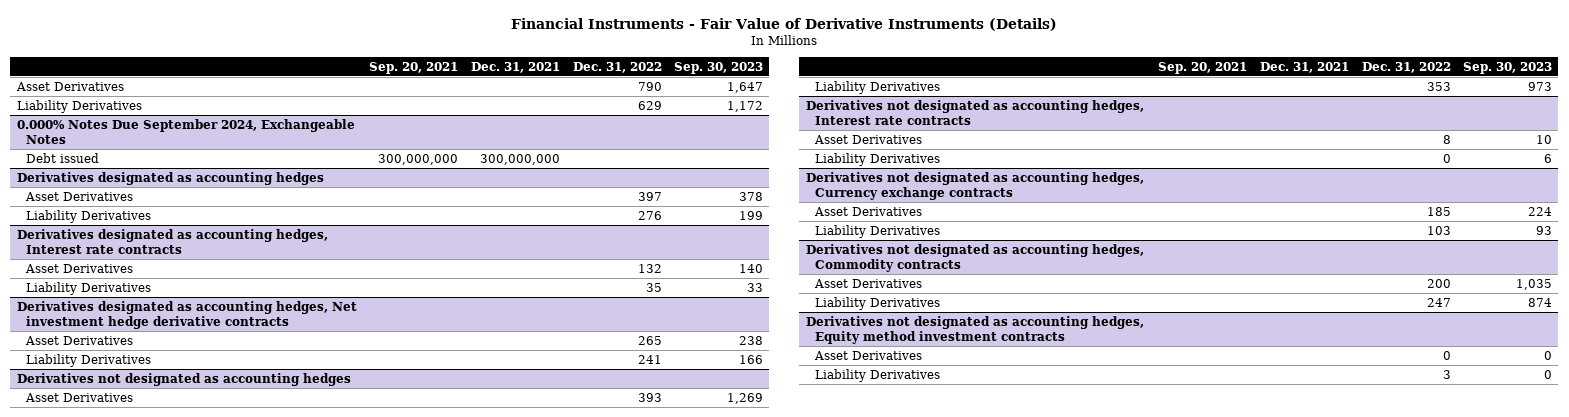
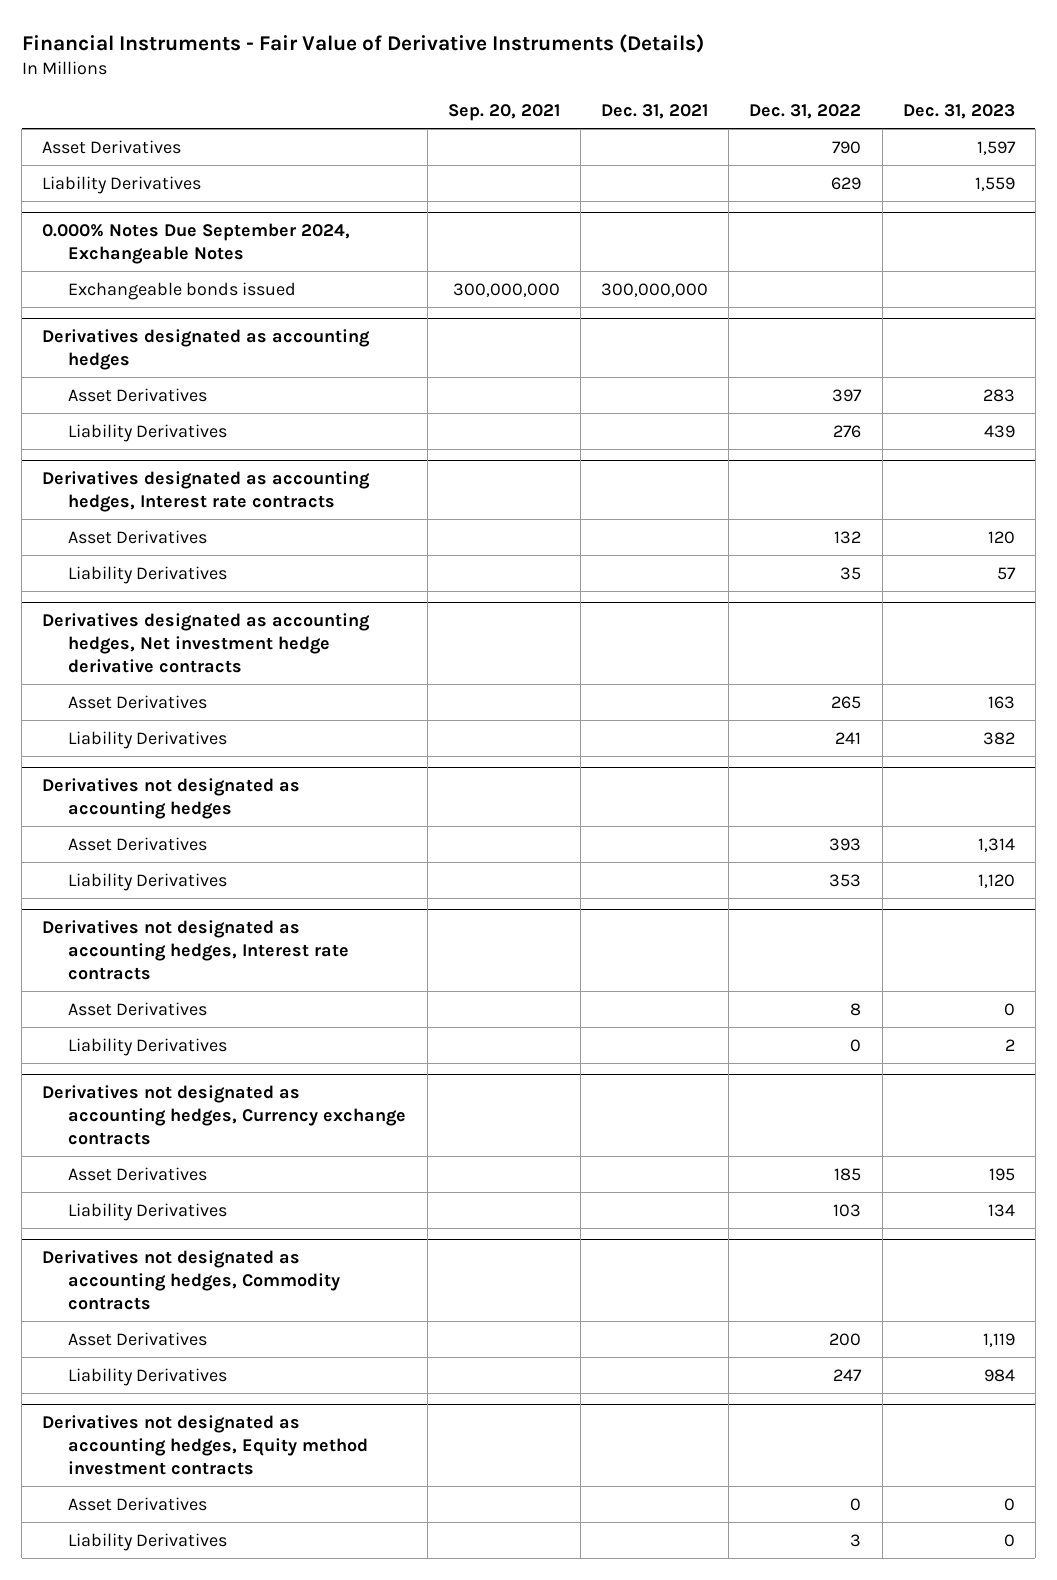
[674,61,764,74] Sep. 30, 2023 -> none
none -> [902,104,1015,120] Dec. 31, 2023
[26,152,100,163] Debt issued -> [68,281,297,300] Exchangeable bonds issued

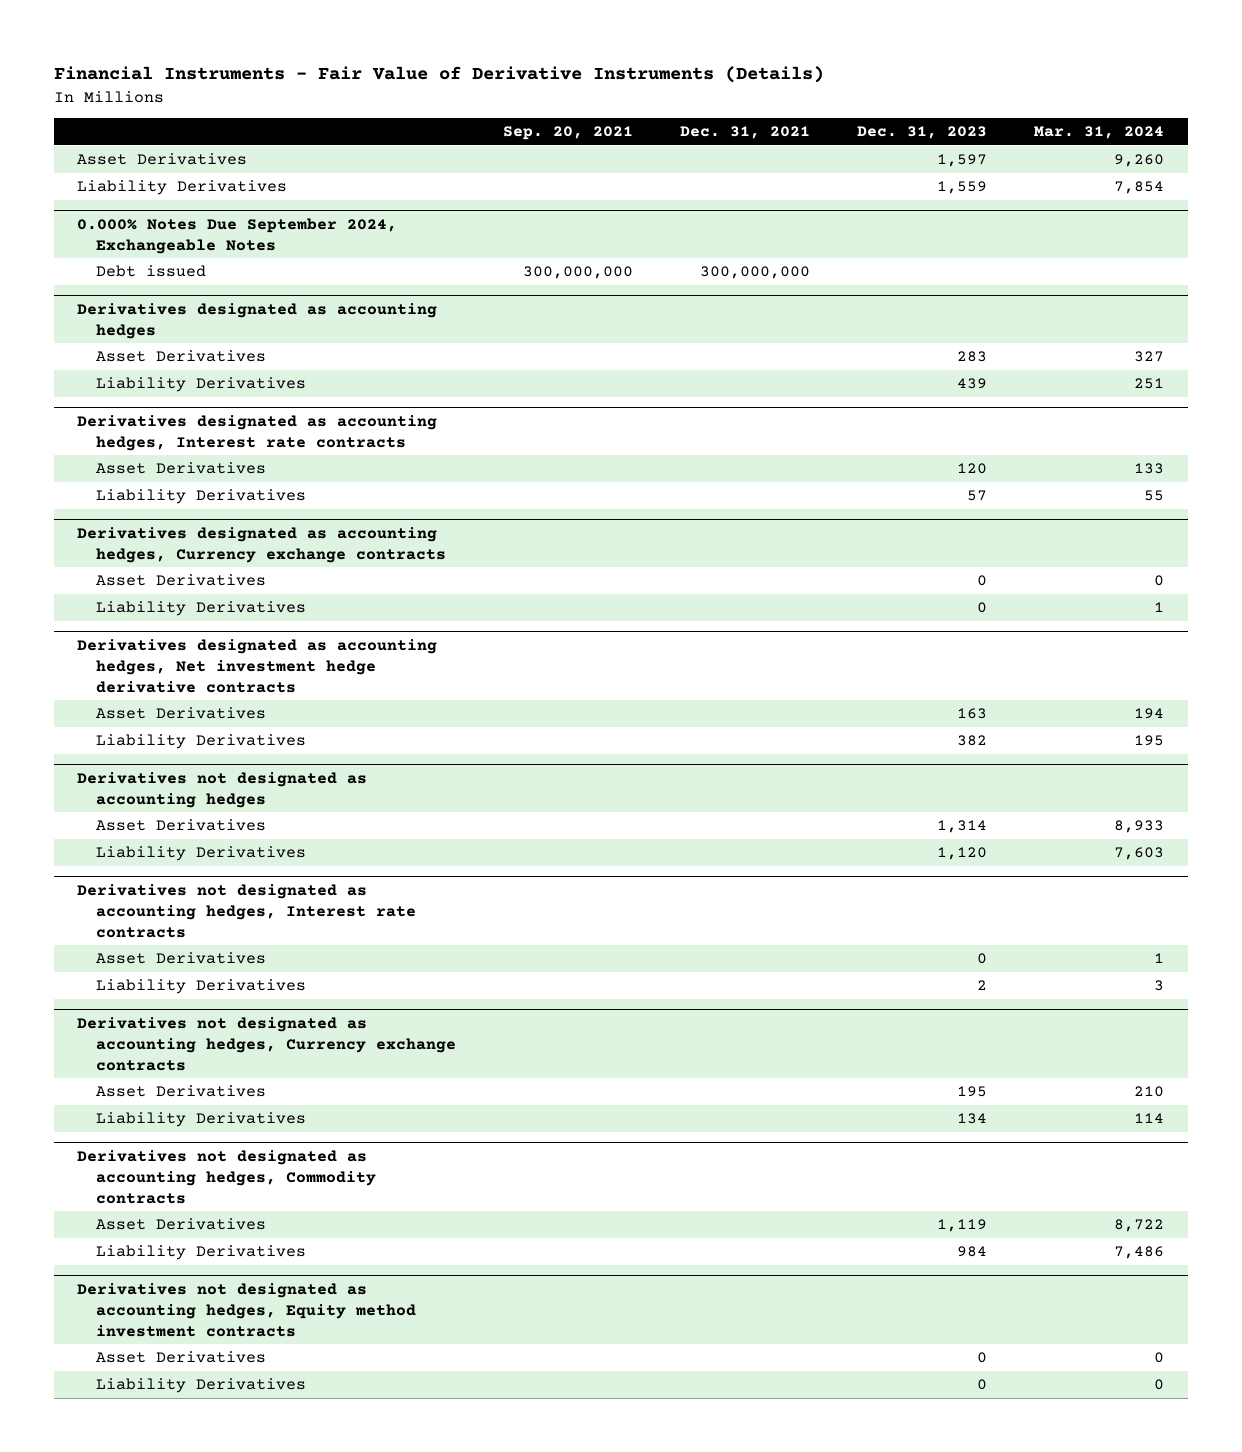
[749,104,862,120] Dec. 31, 2022 -> none
none -> [1034,126,1165,140] Mar. 31, 2024
[68,281,297,300] Exchangeable bonds issued -> [95,265,206,278] Debt issued
none -> [77,526,446,563] Derivatives designated as accounting hedges, Currency exchange contracts
none -> [95,574,266,587] Asset Derivatives
none -> [95,601,306,617] Liability Derivatives

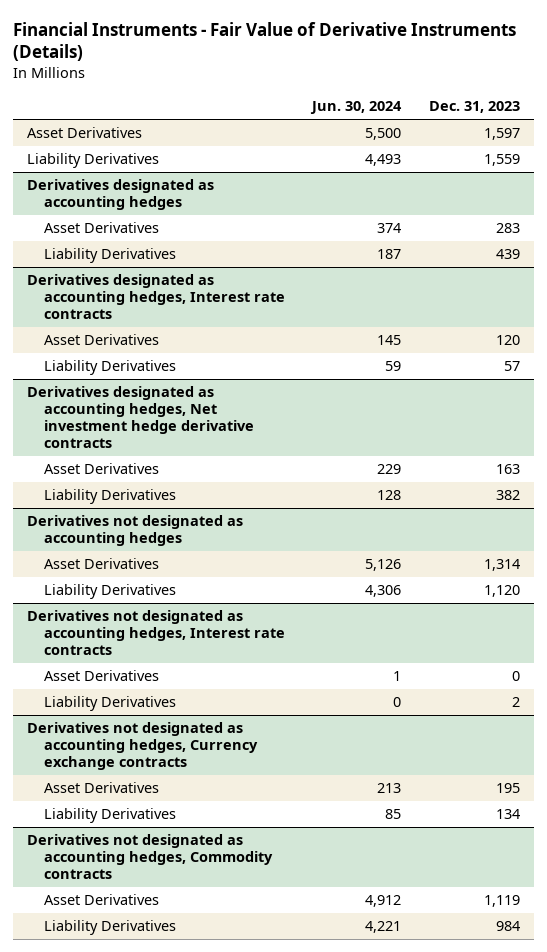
[502,126,633,141] Sep. 20, 2021 -> none
[679,126,810,140] Dec. 31, 2021 -> none
[1034,126,1165,140] Mar. 31, 2024 -> none
none -> [310,101,403,115] Jun. 30, 2024
[77,217,398,254] 0.000% Notes Due September 2024, Exchangeable Notes -> none
[95,265,206,278] Debt issued -> none
[77,526,446,563] Derivatives designated as accounting hedges, Currency exchange contracts -> none
[95,574,266,587] Asset Derivatives -> none
[95,601,306,617] Liability Derivatives -> none
[77,1282,416,1337] Derivatives not designated as accounting hedges, Equity method investment contracts -> none
[95,1351,266,1364] Asset Derivatives -> none
[95,1378,306,1394] Liability Derivatives -> none

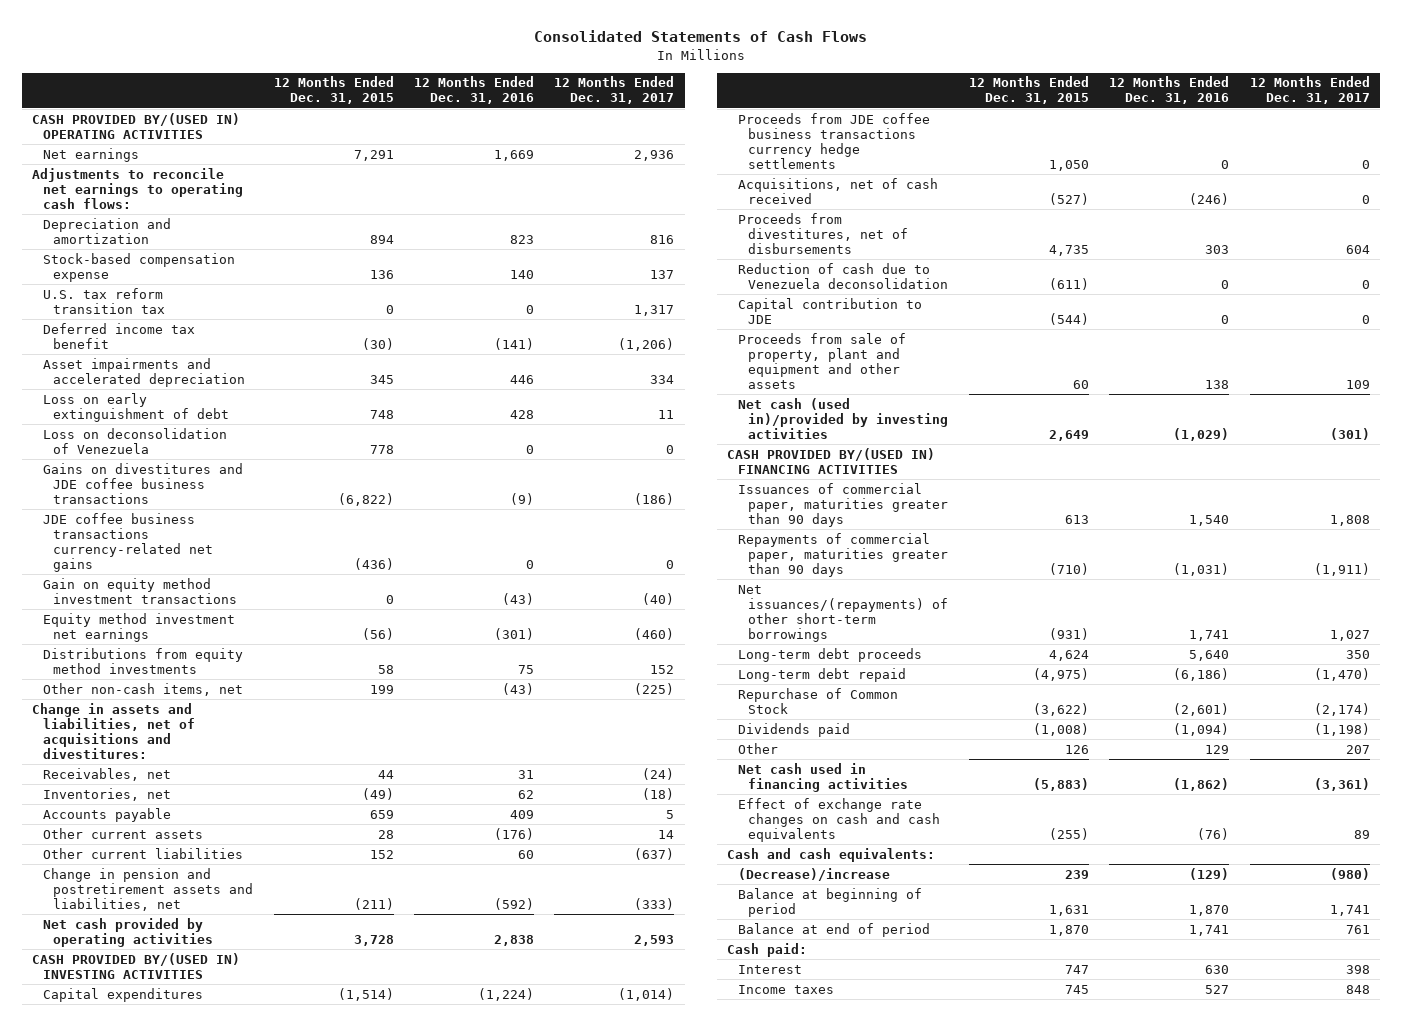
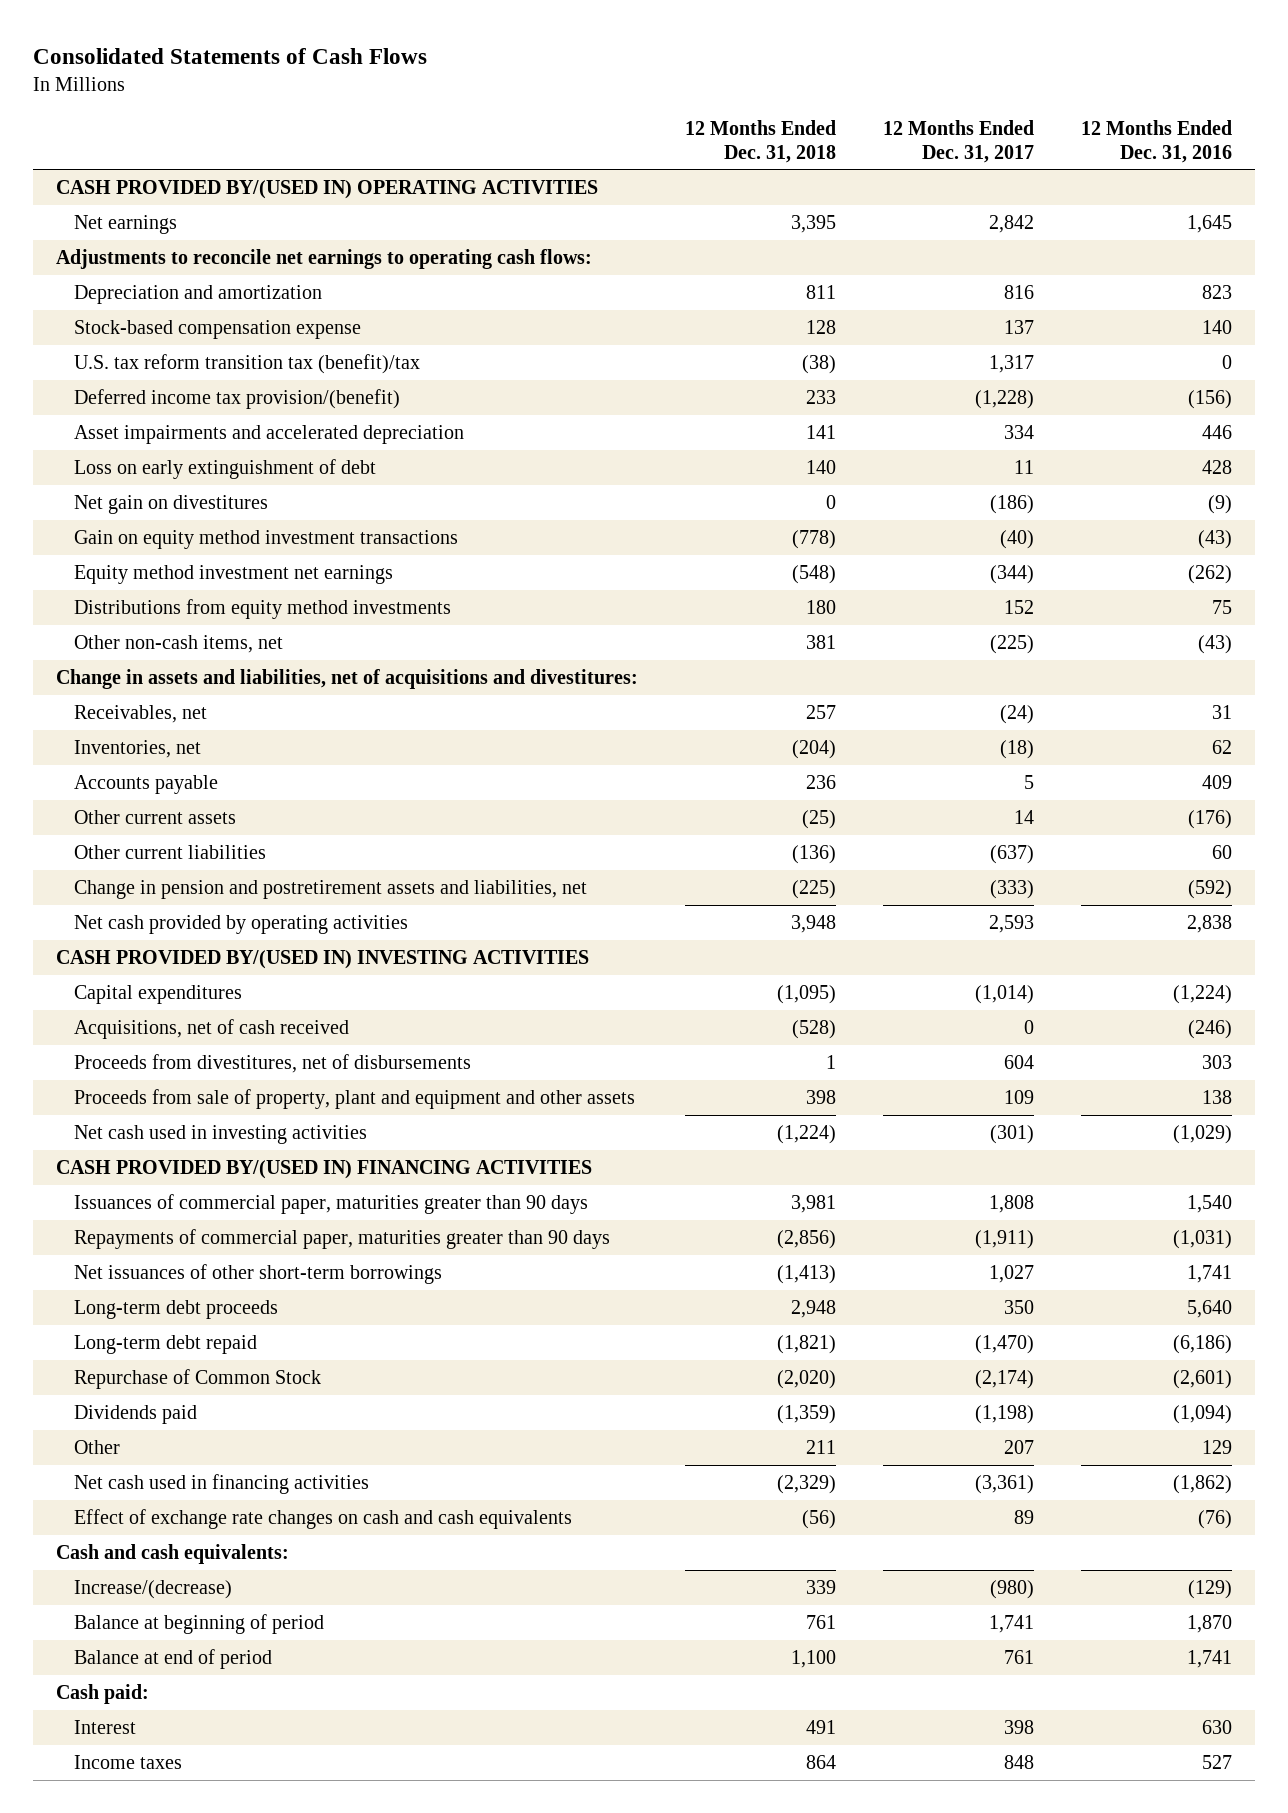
[273,76,394,105] 12 Months Ended Dec. 31, 2015 -> none
none -> [685,119,837,163] 12 Months Ended Dec. 31, 2018
[493,149,534,161] 1,669 -> [1186,214,1232,233] 1,645
[634,149,675,161] 2,936 -> [988,214,1034,233] 2,842
[42,287,166,314] U.S. tax reform transition tax -> [73,353,420,374] U.S. tax reform transition tax (benefit)/tax
[42,322,195,349] Deferred income tax benefit -> [73,388,400,409] Deferred income tax provision/(benefit)
[493,337,534,350] (141) -> [1187,389,1232,409] (156)
[618,337,675,351] (1,206) -> [974,389,1034,409] (1,228)
[42,427,227,454] Loss on deconsolidation of Venezuela -> none
[42,512,214,572] JDE coffee business transactions currency-related net gains -> none
[42,462,243,504] Gains on divestitures and JDE coffee business transactions -> [73,494,268,514] Net gain on divestitures
[493,627,534,640] (301) -> [1187,564,1232,584] (262)
[634,627,675,640] (460) -> [989,564,1034,584] (344)
[737,112,930,169] Proceeds from JDE coffee business transactions currency hedge settlements -> none
[737,262,949,289] Reduction of cash due to Venezuela deconsolidation -> none
[737,297,922,324] Capital contribution to JDE -> none
[737,397,949,439] Net cash (used in)/provided by investing activities -> [73,1124,367,1144] Net cash used in investing activities
[737,584,949,642] Net issuances/(repayments) of other short-term borrowings -> [73,1263,442,1284] Net issuances of other short-term borrowings
[737,867,890,881] (Decrease)/increase -> [73,1579,232,1599] Increase/(decrease)

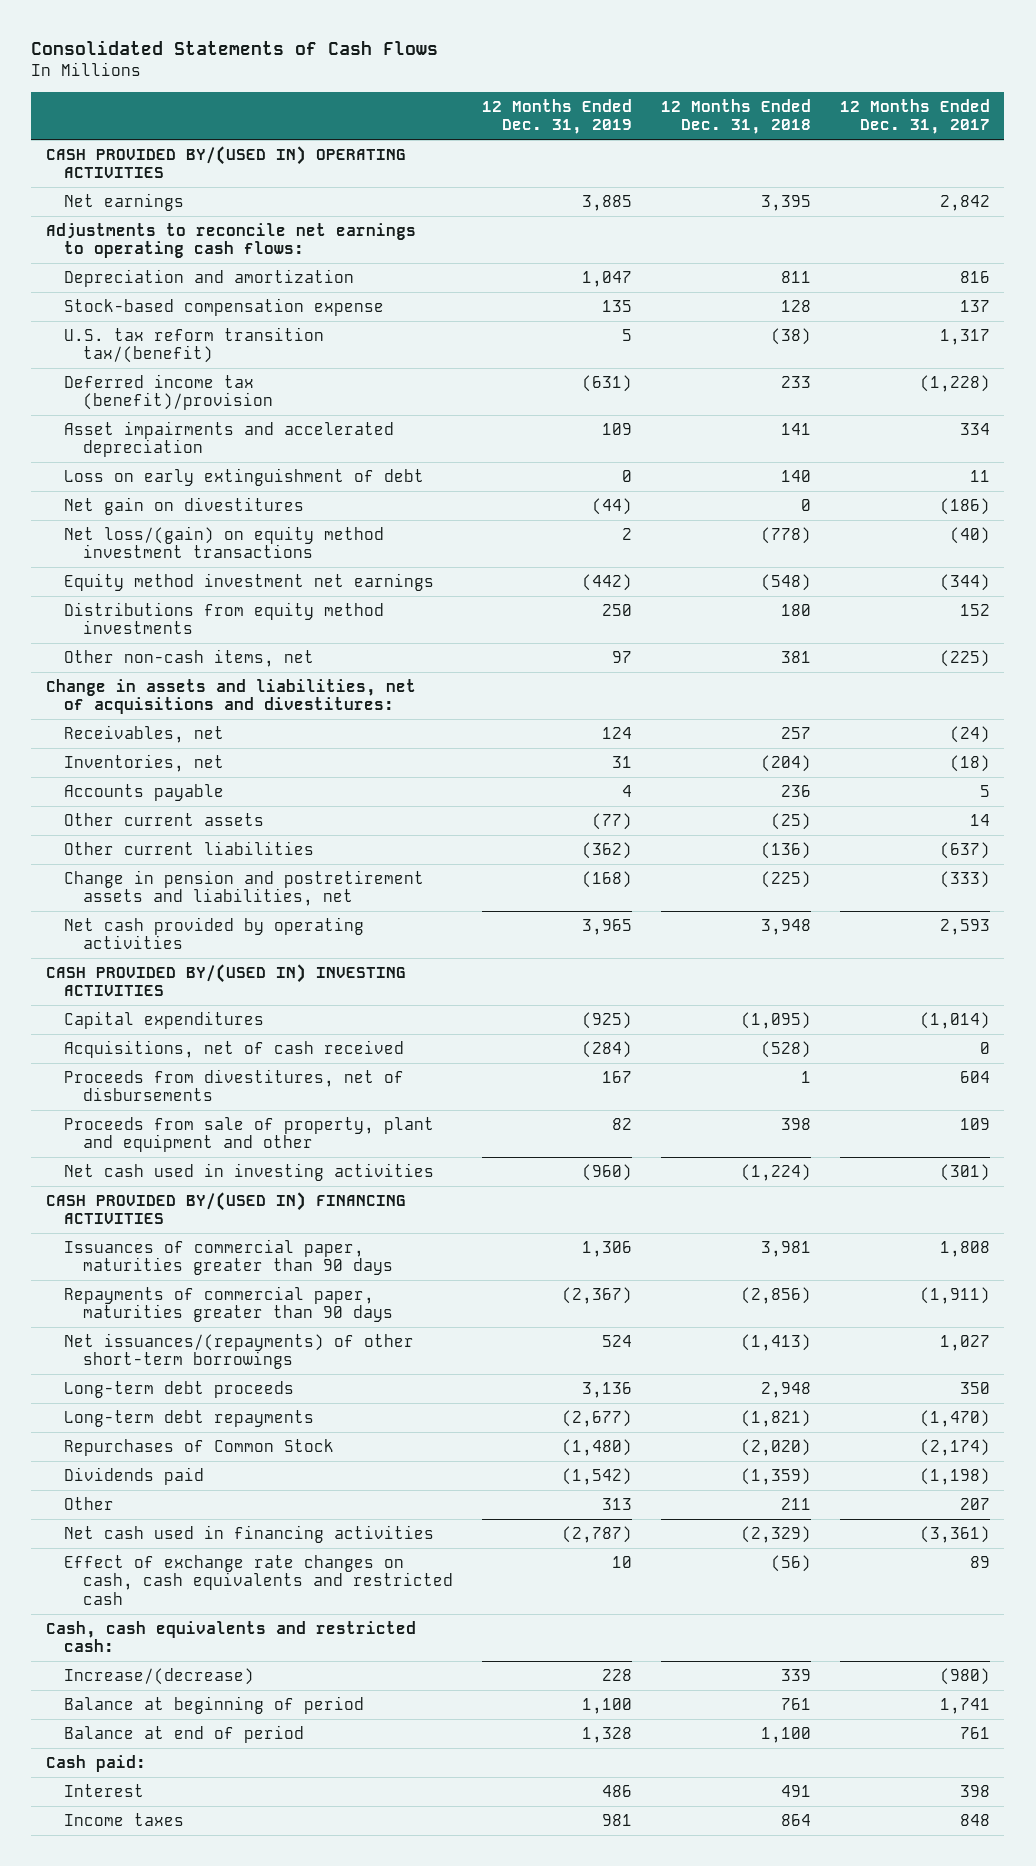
[1080,119,1232,163] 12 Months Ended Dec. 31, 2016 -> none
none -> [481,98,632,135] 12 Months Ended Dec. 31, 2019
[73,353,420,374] U.S. tax reform transition tax (benefit)/tax -> [64,326,325,364] U.S. tax reform transition tax/(benefit)
[73,388,400,409] Deferred income tax provision/(benefit) -> [64,373,273,411] Deferred income tax (benefit)/provision
[73,529,458,549] Gain on equity method investment transactions -> [64,525,385,559] Net loss/(gain) on equity method investment transactions
[73,1088,635,1109] Proceeds from sale of property, plant and equipment and other assets -> [64,1116,435,1153] Proceeds from sale of property, plant and equipment and other
[73,1263,442,1284] Net issuances of other short-term borrowings -> [64,1332,415,1370] Net issuances/(repayments) of other short-term borrowings
[73,1334,257,1354] Long-term debt repaid -> [64,1409,315,1427] Long-term debt repayments
[73,1368,321,1389] Repurchase of Common Stock -> [64,1438,335,1456] Repurchases of Common Stock
[73,1508,572,1529] Effect of exchange rate changes on cash and cash equivalents -> [64,1554,453,1605] Effect of exchange rate changes on cash, cash equivalents and restricted cash
[56,1543,290,1564] Cash and cash equivalents: -> [45,1620,416,1653] Cash, cash equivalents and restricted cash:

